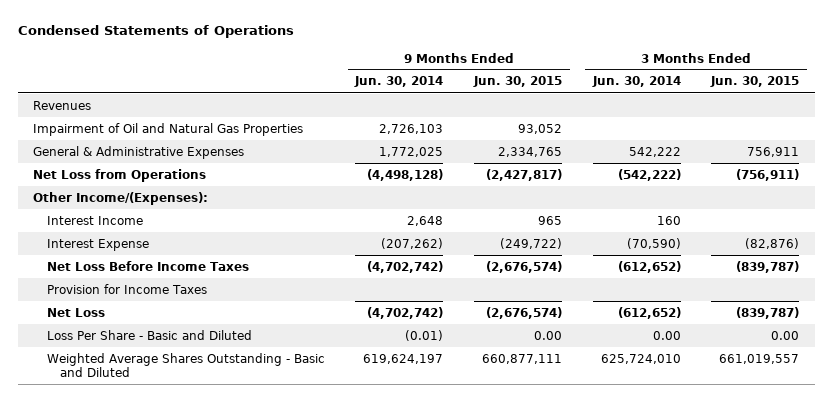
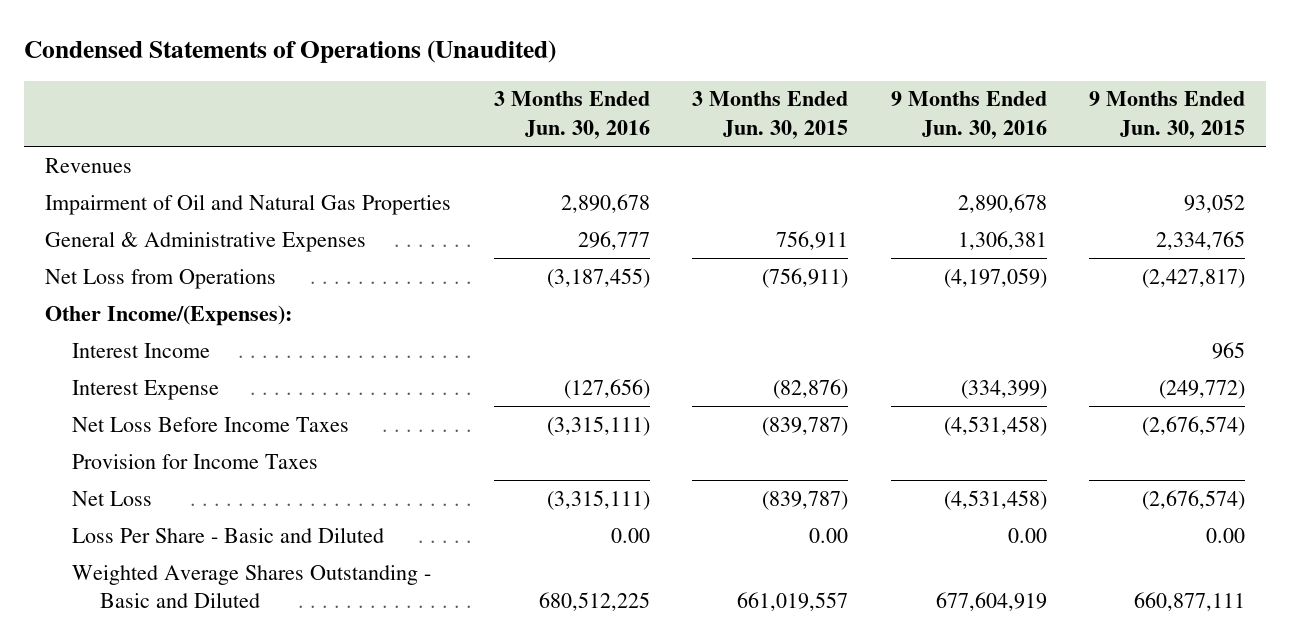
[17,25,294,39] Condensed Statements of Operations -> [23,40,556,64] Condensed Statements of Operations (Unaudited)
[354,76,444,88] Jun. 30, 2014 -> none
[591,76,681,88] Jun. 30, 2014 -> none
none -> [493,91,650,139] 3 Months Ended Jun. 30, 2016
none -> [890,91,1047,139] 9 Months Ended Jun. 30, 2016
[499,237,562,249] (249,722) -> [1158,379,1245,399] (249,772)

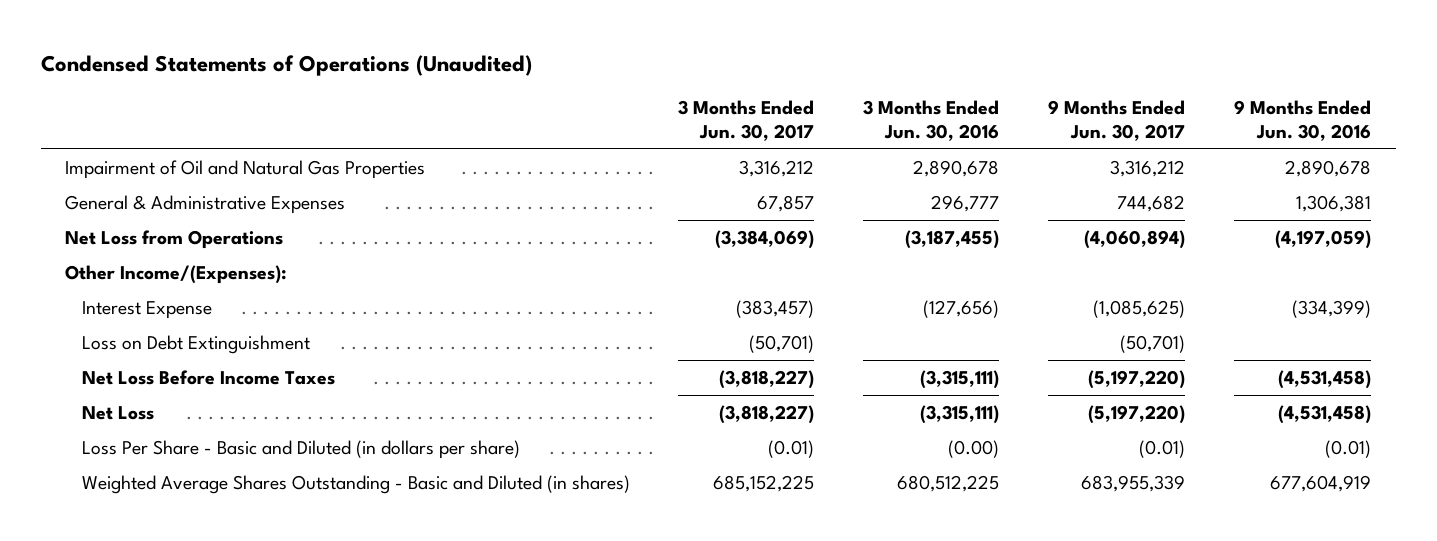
[692,91,849,139] 3 Months Ended Jun. 30, 2015 -> none
[1088,91,1245,139] 9 Months Ended Jun. 30, 2015 -> none
none -> [678,100,815,142] 3 Months Ended Jun. 30, 2017
none -> [1048,100,1186,142] 9 Months Ended Jun. 30, 2017
[45,157,133,173] Revenues -> none
[72,342,211,358] Interest Income -> none
none -> [81,334,310,354] Loss on Debt Extinguishment
[72,453,319,469] Provision for Income Taxes -> none
[72,526,385,543] Loss Per Share - Basic and Diluted -> [81,439,520,459] Loss Per Share - Basic and Diluted (in dollars per share)
[610,527,650,543] 0.00 -> [948,439,1000,458] (0.00)
[1007,527,1047,543] 0.00 -> [1325,439,1372,458] (0.01)
[72,564,432,609] Weighted Average Shares Outstanding - Basic and Diluted -> [81,474,630,494] Weighted Average Shares Outstanding - Basic and Diluted (in shares)

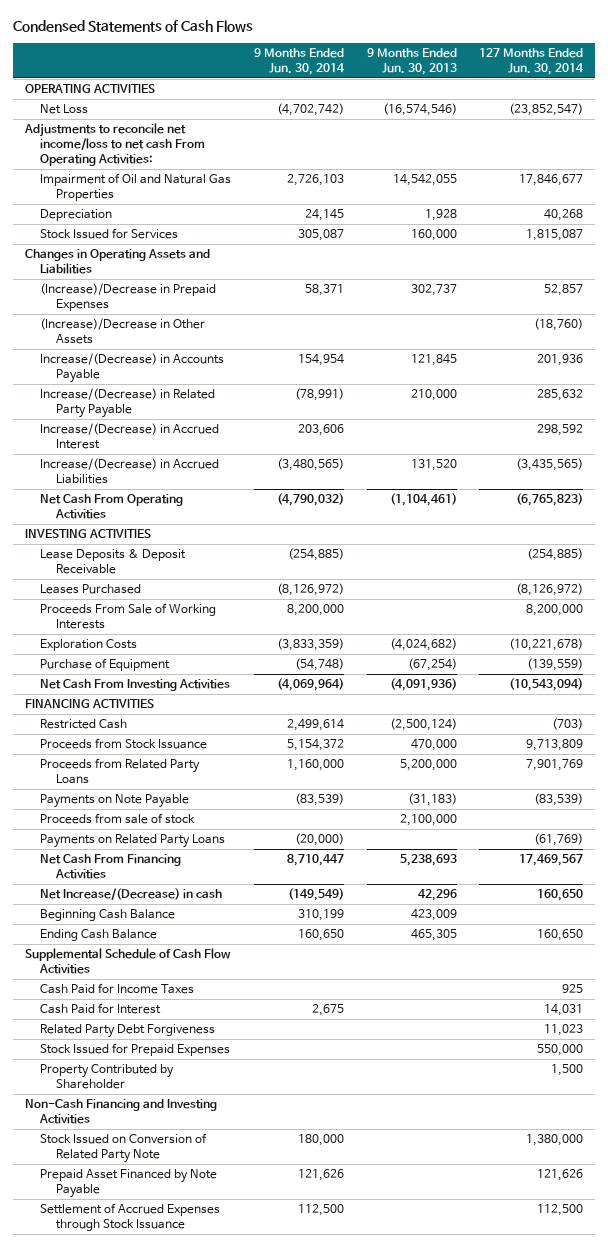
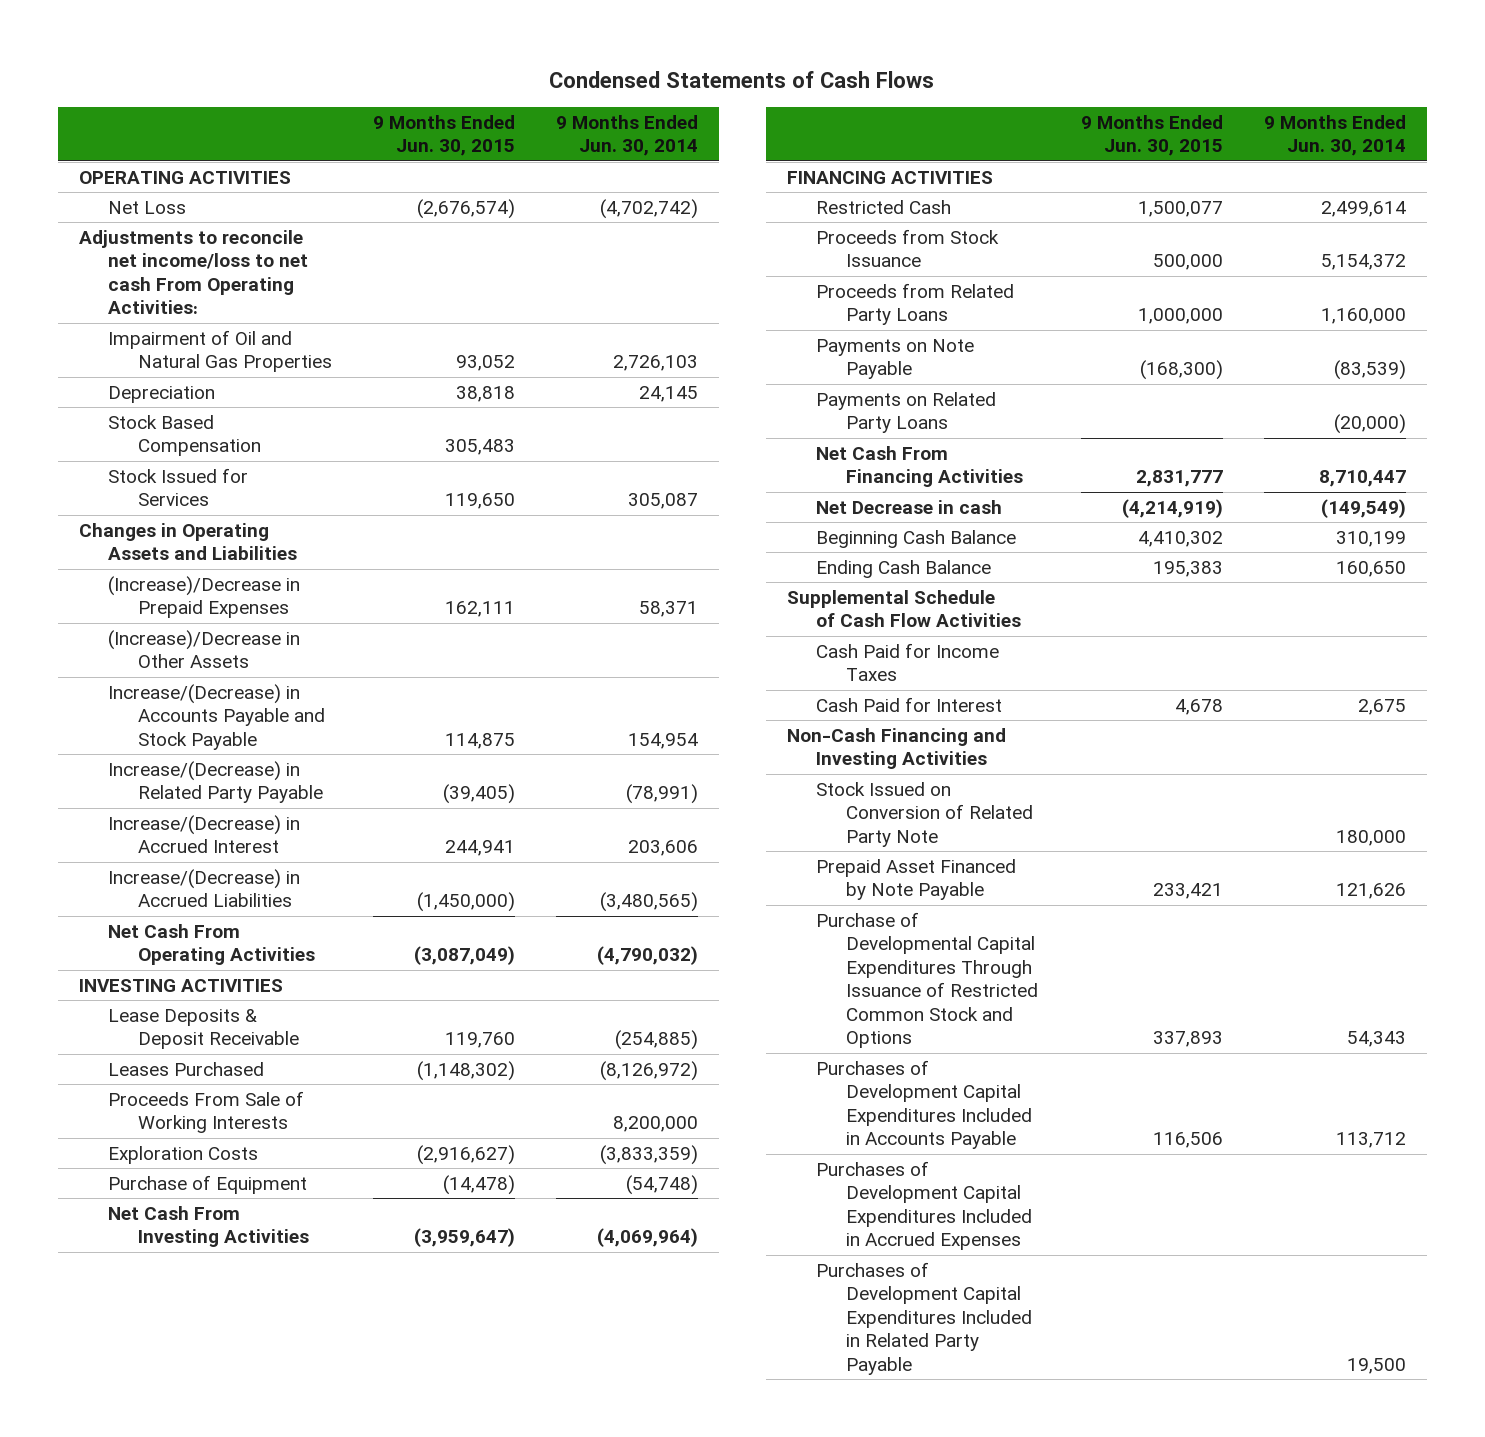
[366,47,457,75] 9 Months Ended Jun. 30, 2013 -> none
[479,47,585,75] 127 Months Ended Jun. 30, 2014 -> none
none -> [372,114,515,157] 9 Months Ended Jun. 30, 2015
none -> [108,414,261,457] Stock Based Compensation
[40,353,225,384] Increase/(Decrease) in Accounts Payable -> [108,683,325,750] Increase/(Decrease) in Accounts Payable and Stock Payable
[40,813,196,825] Proceeds from sale of stock -> none
[40,888,223,901] Net Increase/(Decrease) in cash -> [816,499,1003,514] Net Decrease in cash
[40,1024,216,1039] Related Party Debt Forgiveness -> none
[40,1043,231,1057] Stock Issued for Prepaid Expenses -> none
[40,1064,175,1090] Property Contributed by Shareholder -> none
[40,1203,221,1232] Settlement of Accrued Expenses through Stock Issuance -> none
none -> [816,911,1038,1049] Purchase of Developmental Capital Expenditures Through Issuance of Restricted Common Stock and Options
none -> [816,1059,1032,1150] Purchases of Development Capital Expenditures Included in Accounts Payable
none -> [816,1160,1032,1251] Purchases of Development Capital Expenditures Included in Accrued Expenses
none -> [816,1261,1032,1375] Purchases of Development Capital Expenditures Included in Related Party Payable

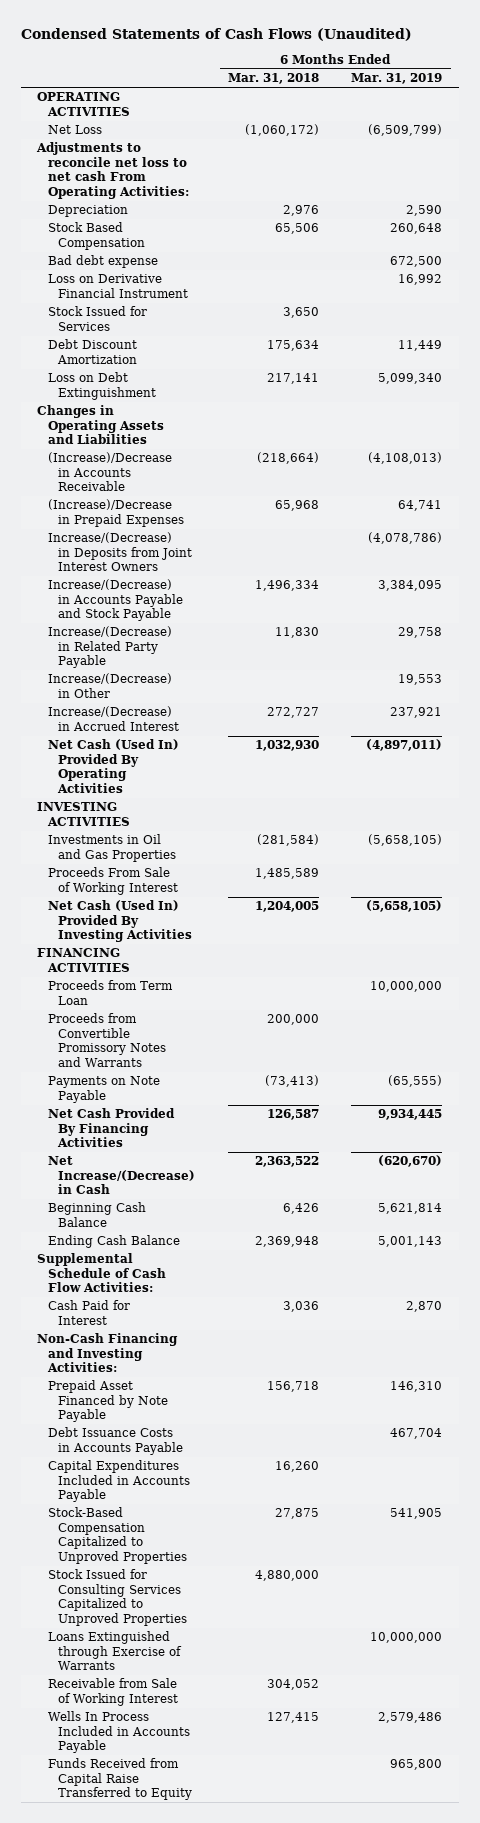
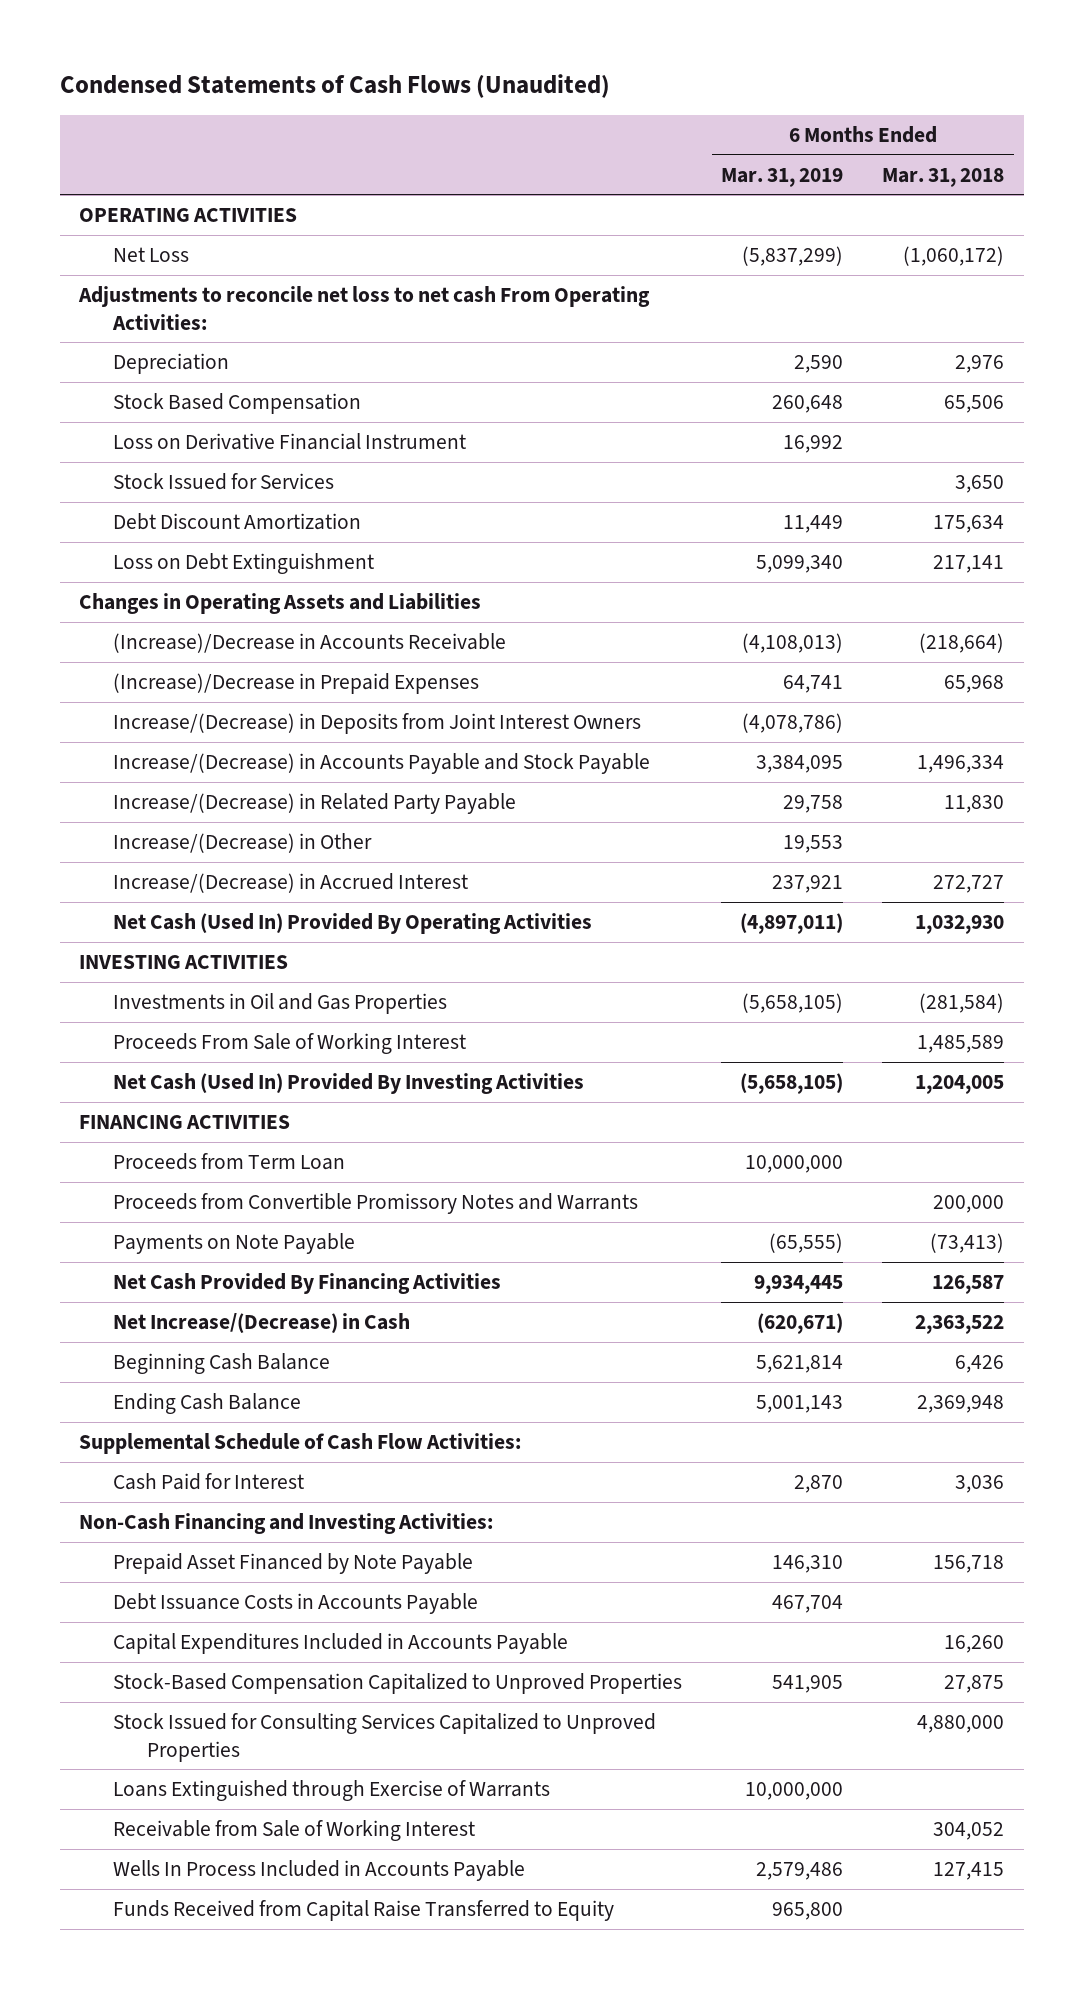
[368,124,443,137] (6,509,799) -> [742,245,844,266] (5,837,299)
[47,255,158,269] Bad debt expense -> none
[378,1155,443,1168] (620,670) -> [757,1312,844,1334] (620,671)

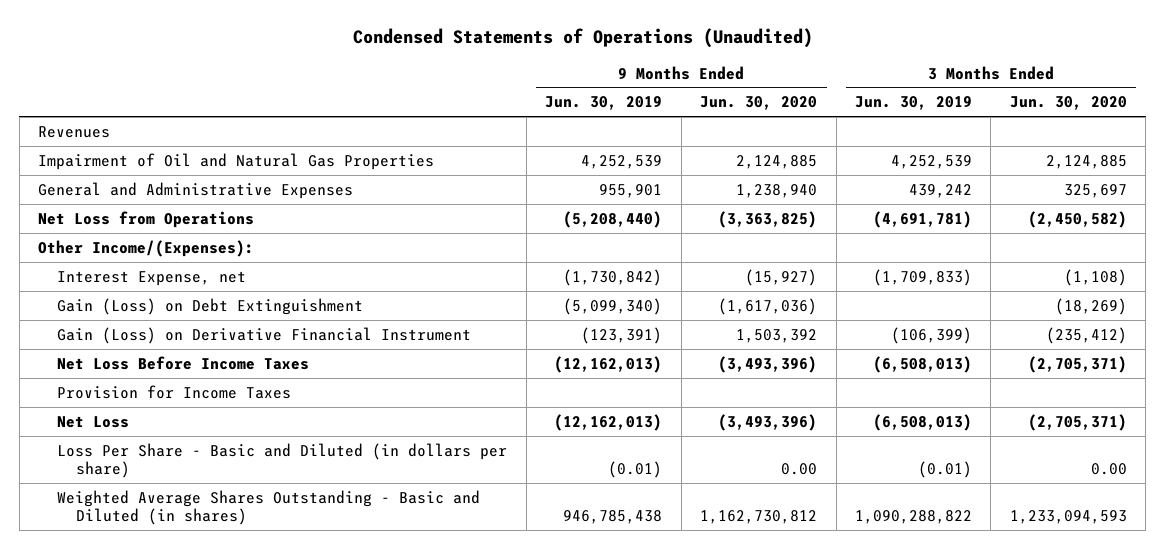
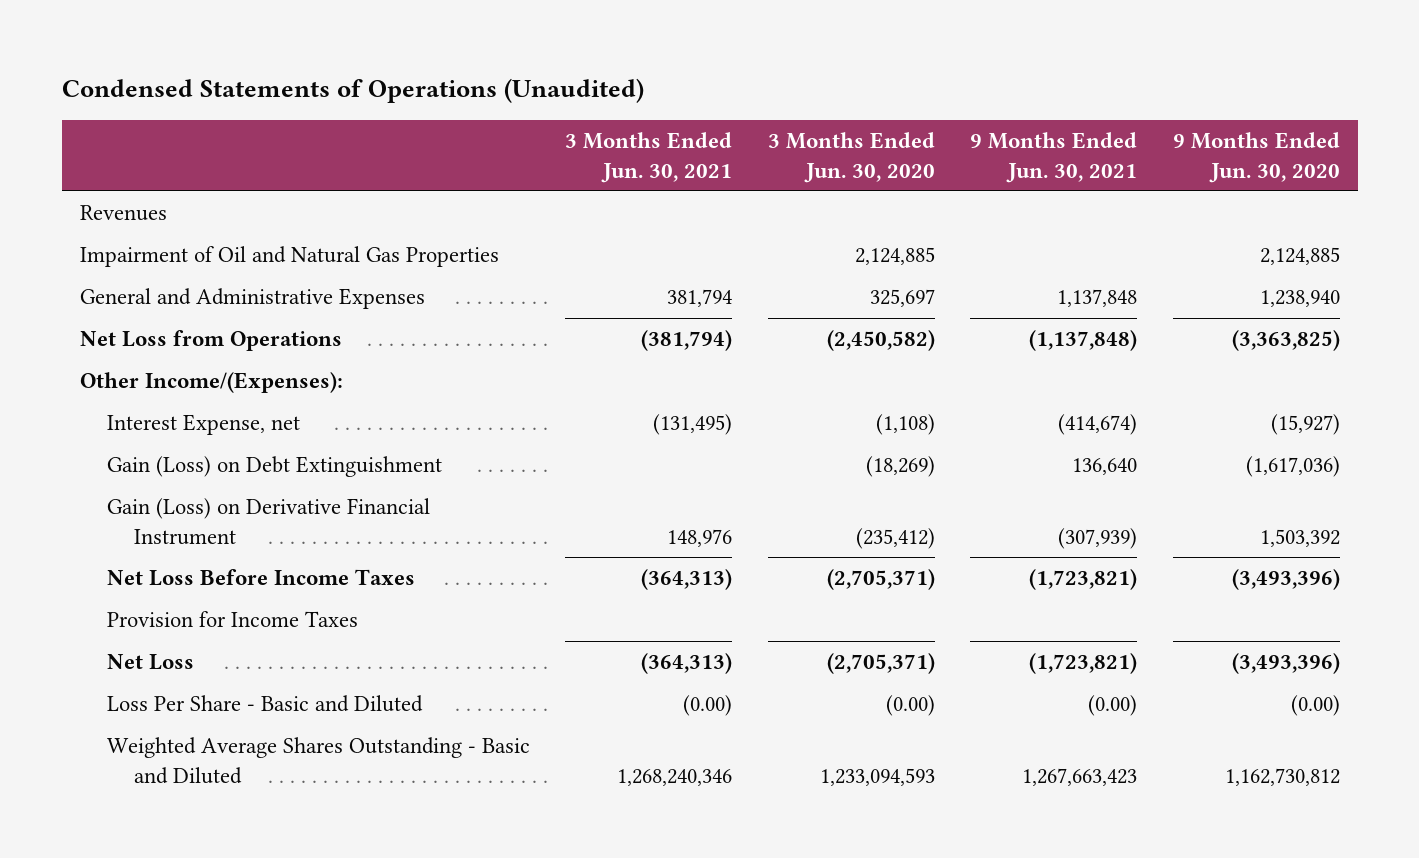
[545,96,663,111] Jun. 30, 2019 -> none
[854,96,972,111] Jun. 30, 2019 -> none
none -> [565,132,733,183] 3 Months Ended Jun. 30, 2021
none -> [970,132,1138,183] 9 Months Ended Jun. 30, 2021
[57,442,508,478] Loss Per Share - Basic and Diluted (in dollars per share) -> [106,695,423,713] Loss Per Share - Basic and Diluted
[781,462,818,475] 0.00 -> [1290,695,1340,717] (0.00)
[1090,462,1127,475] 0.00 -> [885,695,935,717] (0.00)
[57,489,481,525] Weighted Average Shares Outstanding - Basic and Diluted (in shares) -> [106,737,530,784] Weighted Average Shares Outstanding - Basic and Diluted

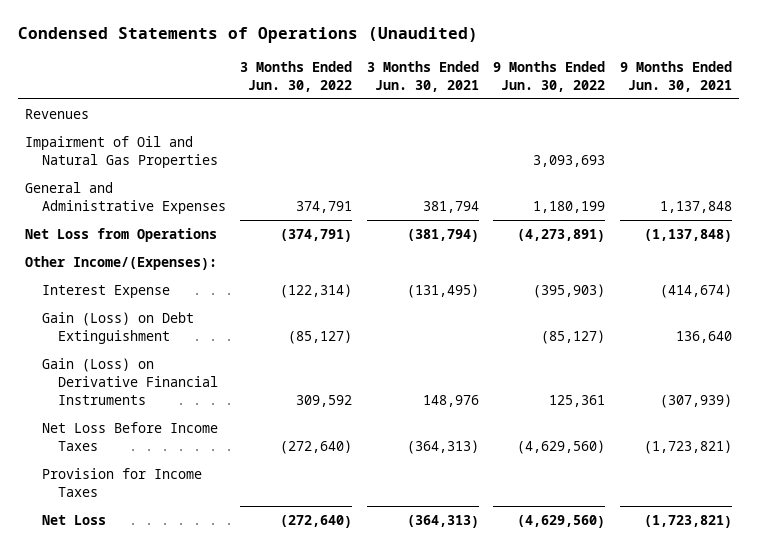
[767,132,935,183] 3 Months Ended Jun. 30, 2020 -> none
[1172,132,1340,183] 9 Months Ended Jun. 30, 2020 -> none
none -> [240,60,353,92] 3 Months Ended Jun. 30, 2022
none -> [493,60,606,92] 9 Months Ended Jun. 30, 2022
[106,414,300,436] Interest Expense, net -> [41,284,170,298] Interest Expense
[106,498,430,545] Gain (Loss) on Derivative Financial Instrument -> [41,357,219,405] Gain (Loss) on Derivative Financial Instruments
[106,695,423,713] Loss Per Share - Basic and Diluted -> none
[106,737,530,784] Weighted Average Shares Outstanding - Basic and Diluted -> none

